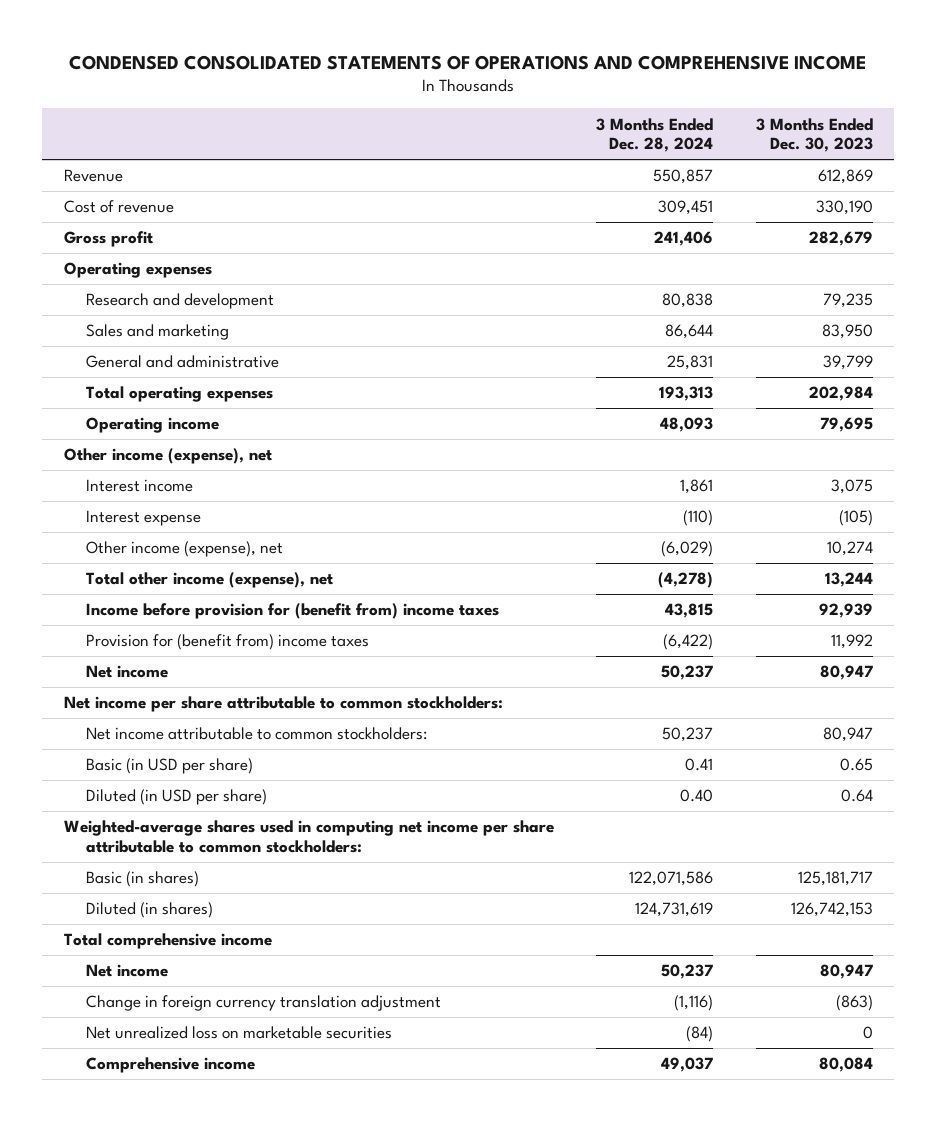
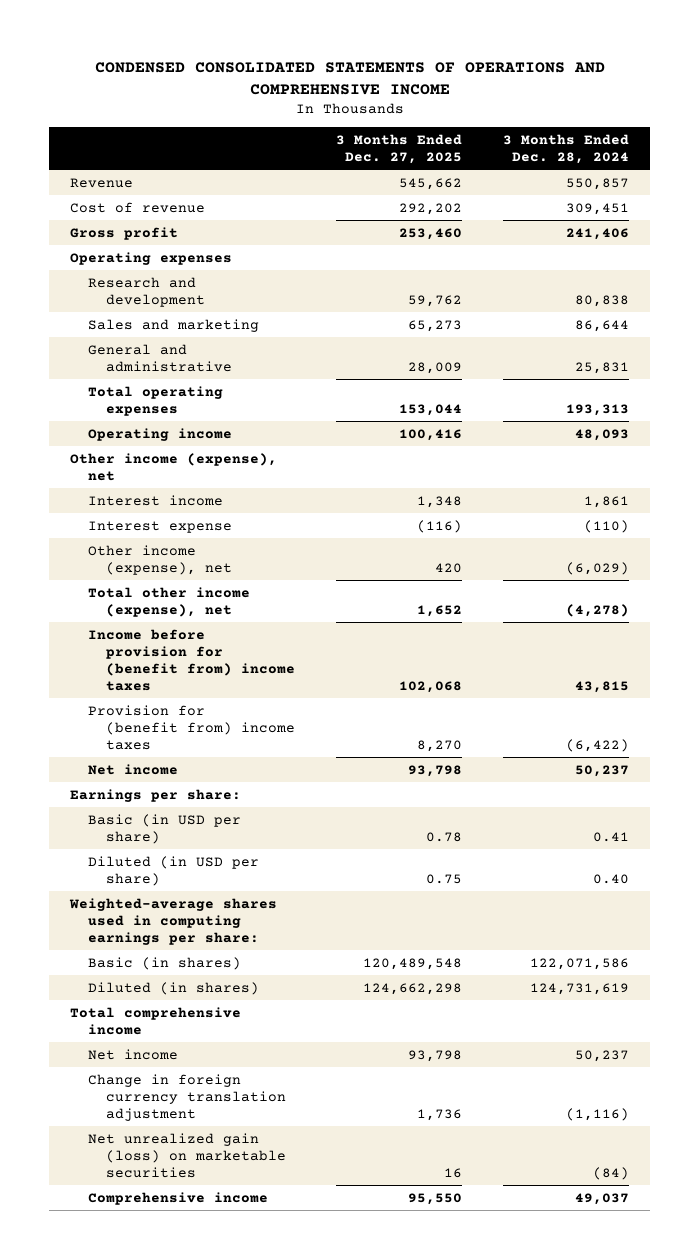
[755,117,873,153] 3 Months Ended Dec. 30, 2023 -> none
none -> [336,133,463,164] 3 Months Ended Dec. 27, 2025
[85,727,427,741] Net income attributable to common stockholders: -> none
[63,696,503,713] Net income per share attributable to common stockholders: -> [69,788,241,802] Earnings per share:
[63,820,554,853] Weighted-average shares used in computing net income per share attributable to common stockholders: -> [68,897,277,945] Weighted-average shares used in computing earnings per share:
[85,1026,392,1040] Net unrealized loss on marketable securities -> [88,1132,287,1178] Net unrealized gain (loss) on marketable securities

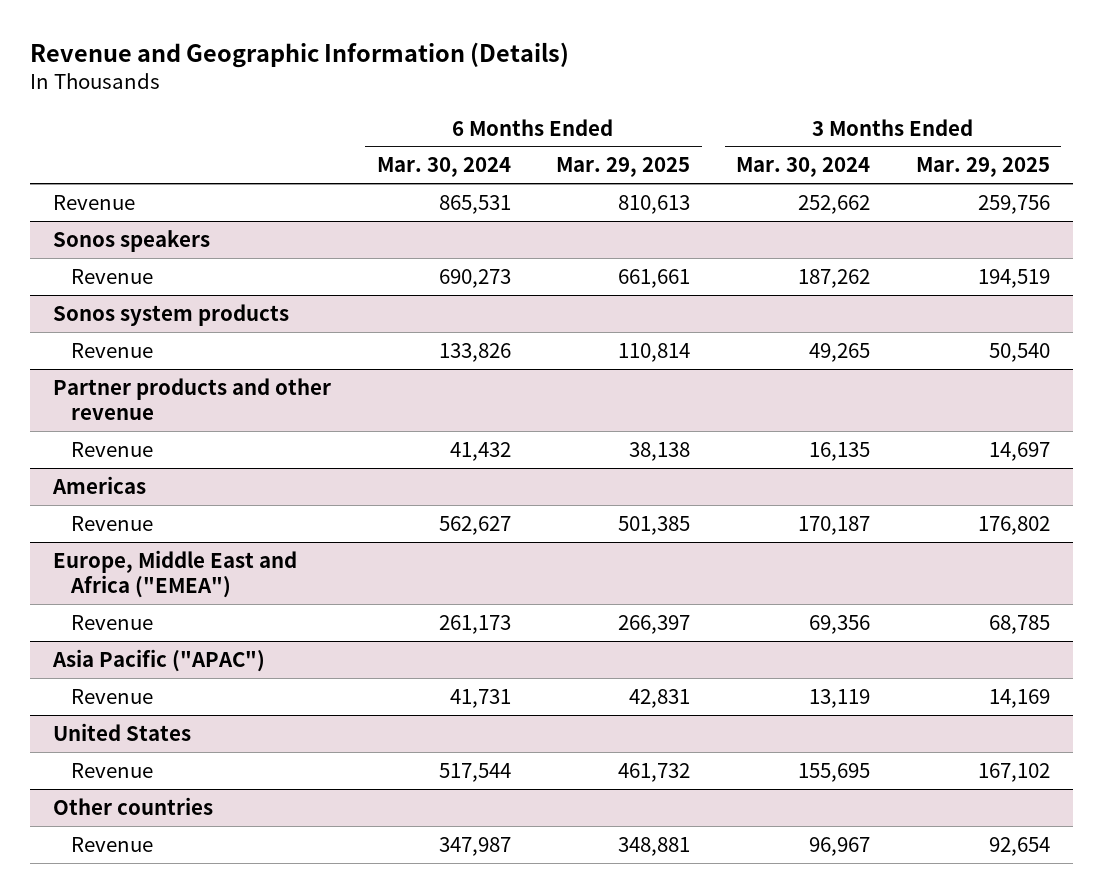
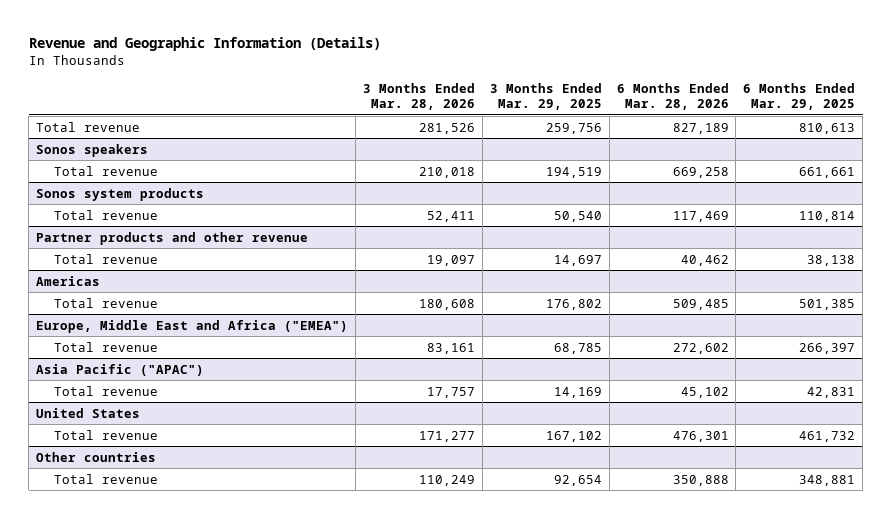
[376,157,511,178] Mar. 30, 2024 -> none
[736,157,871,178] Mar. 30, 2024 -> none
none -> [363,82,476,110] 3 Months Ended Mar. 28, 2026
none -> [616,82,729,110] 6 Months Ended Mar. 28, 2026
[52,194,135,210] Revenue -> [36,121,141,132] Total revenue
[70,268,153,284] Revenue -> [54,165,159,176] Total revenue
[70,342,153,358] Revenue -> [54,209,159,220] Total revenue
[70,441,153,457] Revenue -> [54,253,159,264] Total revenue
[70,515,153,531] Revenue -> [54,297,159,308] Total revenue
[70,614,153,630] Revenue -> [54,341,159,352] Total revenue
[70,688,153,704] Revenue -> [54,385,159,396] Total revenue
[70,762,153,778] Revenue -> [54,429,159,440] Total revenue
[70,836,153,852] Revenue -> [54,473,159,484] Total revenue

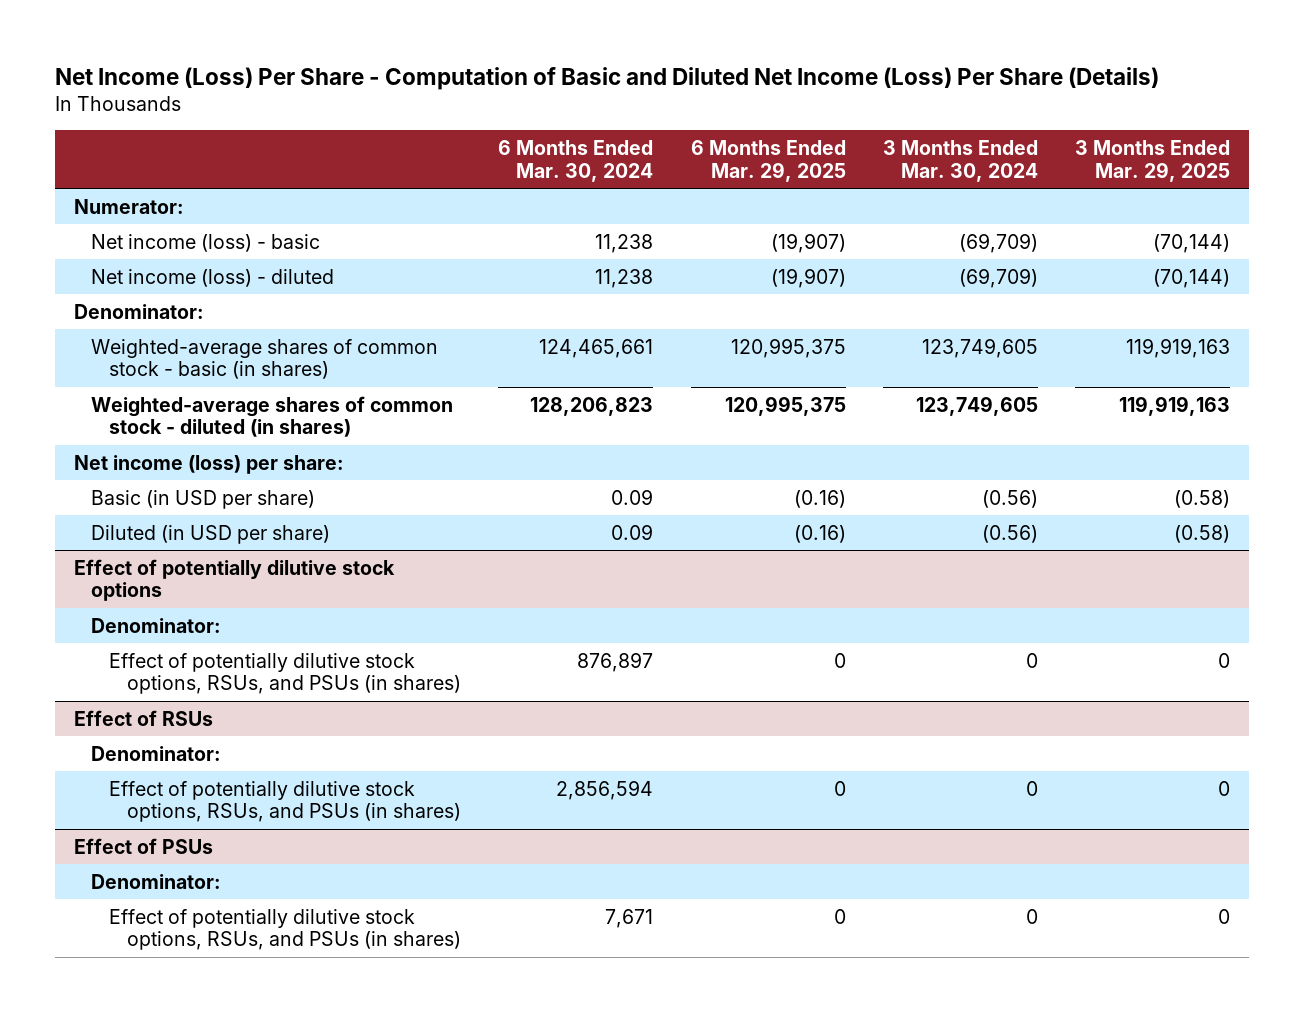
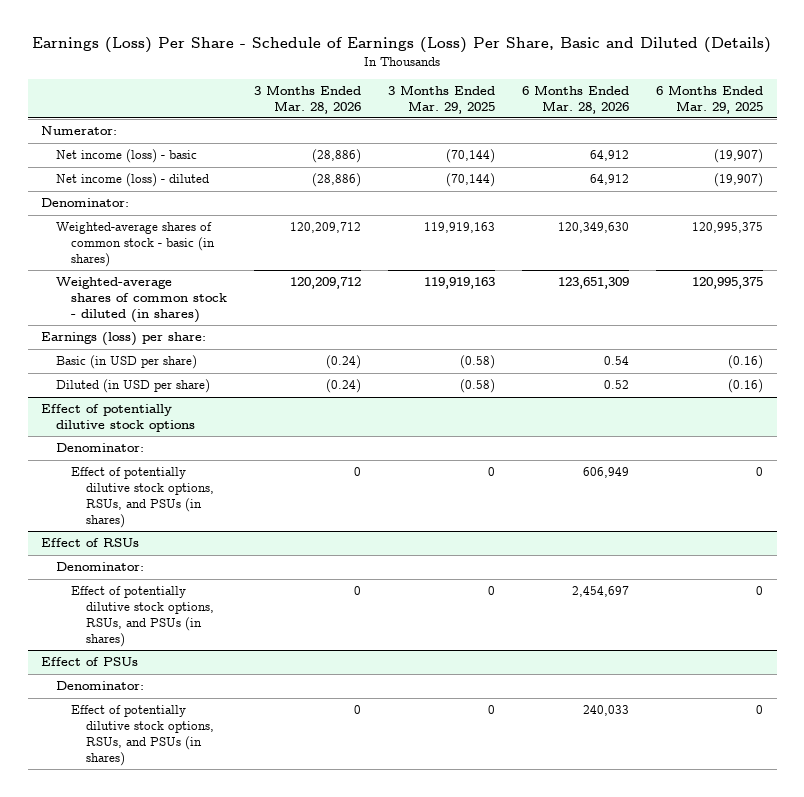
[54,67,1159,91] Net Income (Loss) Per Share - Computation of Basic and Diluted Net Income (Loss) Per Share (Details) -> [32,37,772,54] Earnings (Loss) Per Share - Schedule of Earnings (Loss) Per Share, Basic and Diluted (Details)
[498,140,654,182] 6 Months Ended Mar. 30, 2024 -> none
[883,140,1039,182] 3 Months Ended Mar. 30, 2024 -> none
none -> [253,84,361,114] 3 Months Ended Mar. 28, 2026
none -> [522,84,630,114] 6 Months Ended Mar. 28, 2026
[73,454,344,474] Net income (loss) per share: -> [41,332,207,347] Earnings (loss) per share:

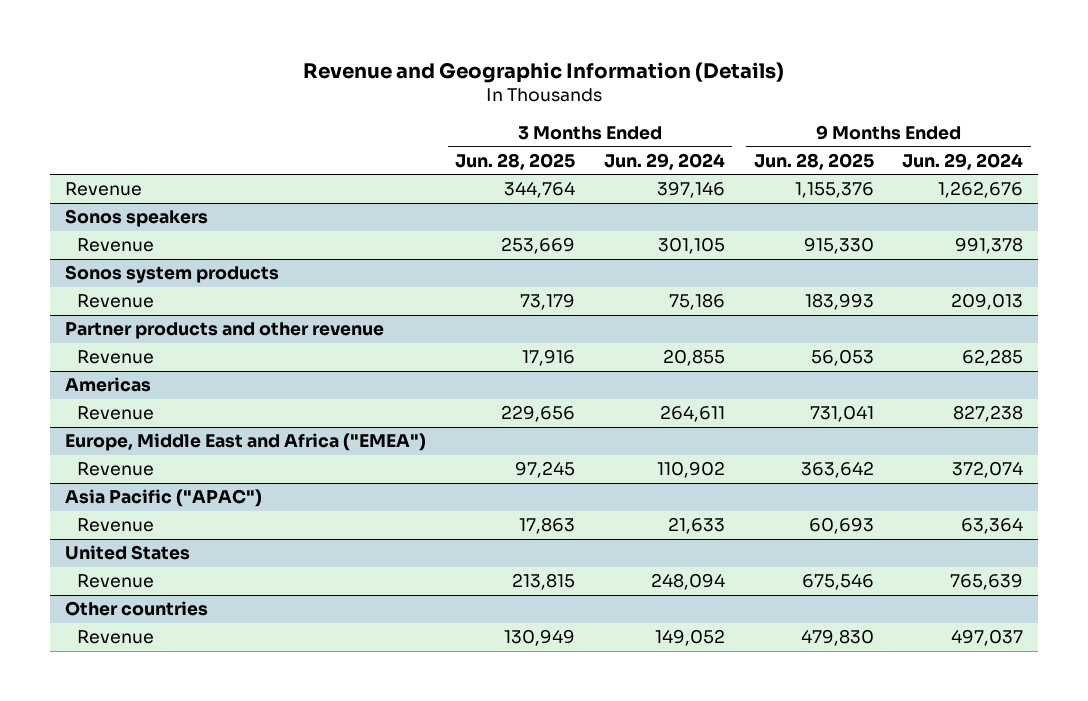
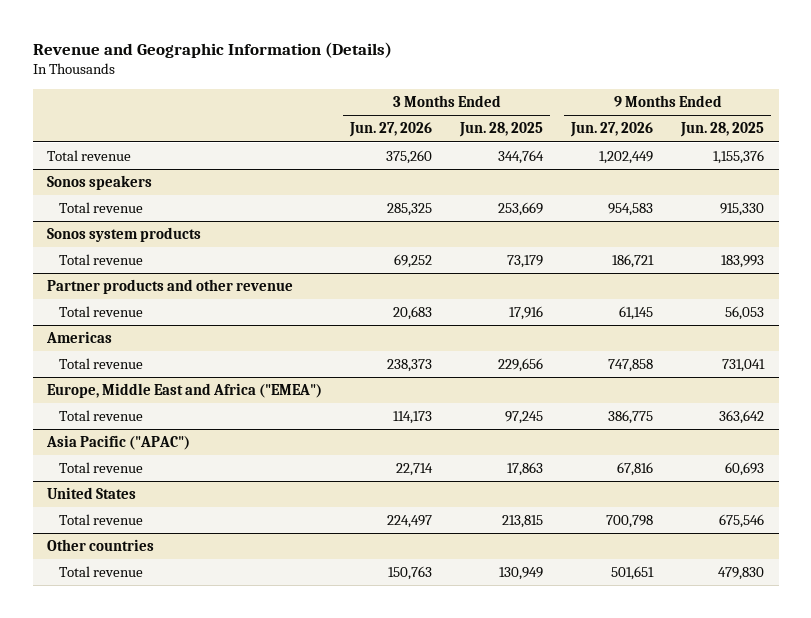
[603,152,725,170] Jun. 29, 2024 -> none
[902,152,1024,170] Jun. 29, 2024 -> none
none -> [349,122,433,138] Jun. 27, 2026
none -> [570,122,654,138] Jun. 27, 2026
[64,182,142,197] Revenue -> [46,150,131,162] Total revenue
[77,238,155,253] Revenue -> [59,202,144,214] Total revenue
[77,294,155,309] Revenue -> [59,254,144,266] Total revenue
[77,350,155,365] Revenue -> [59,306,144,318] Total revenue
[77,406,155,421] Revenue -> [59,358,144,370] Total revenue
[77,462,155,477] Revenue -> [59,410,144,422] Total revenue
[77,518,155,533] Revenue -> [59,462,144,474] Total revenue
[77,574,155,589] Revenue -> [59,514,144,526] Total revenue
[77,630,155,645] Revenue -> [59,566,144,578] Total revenue

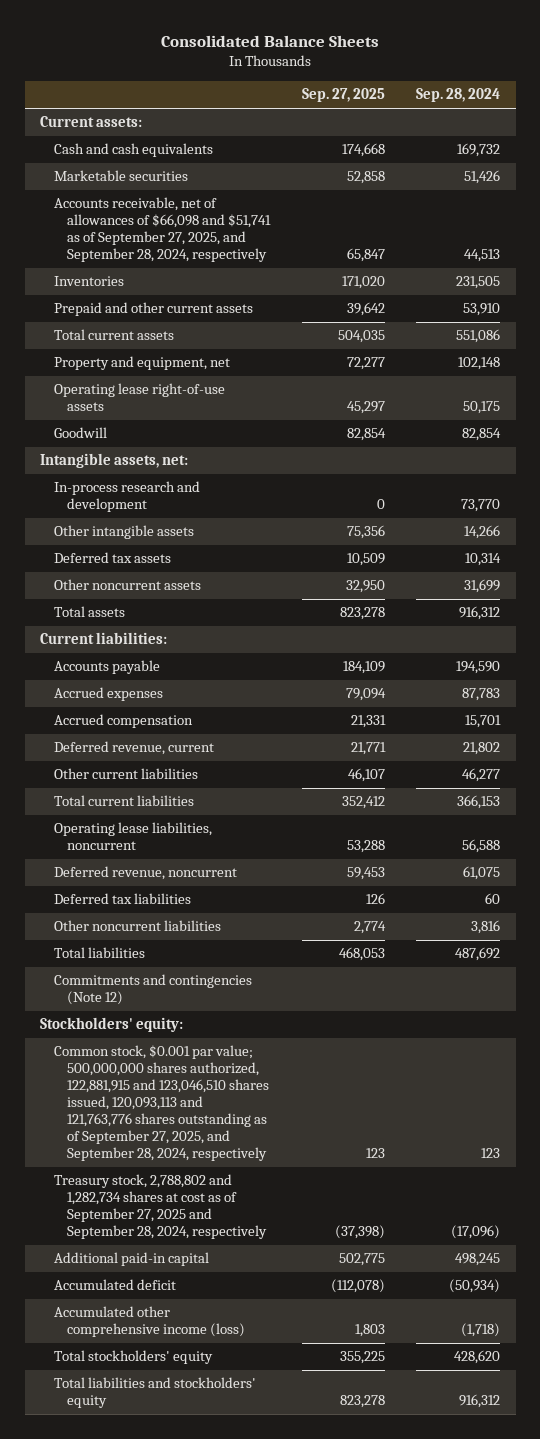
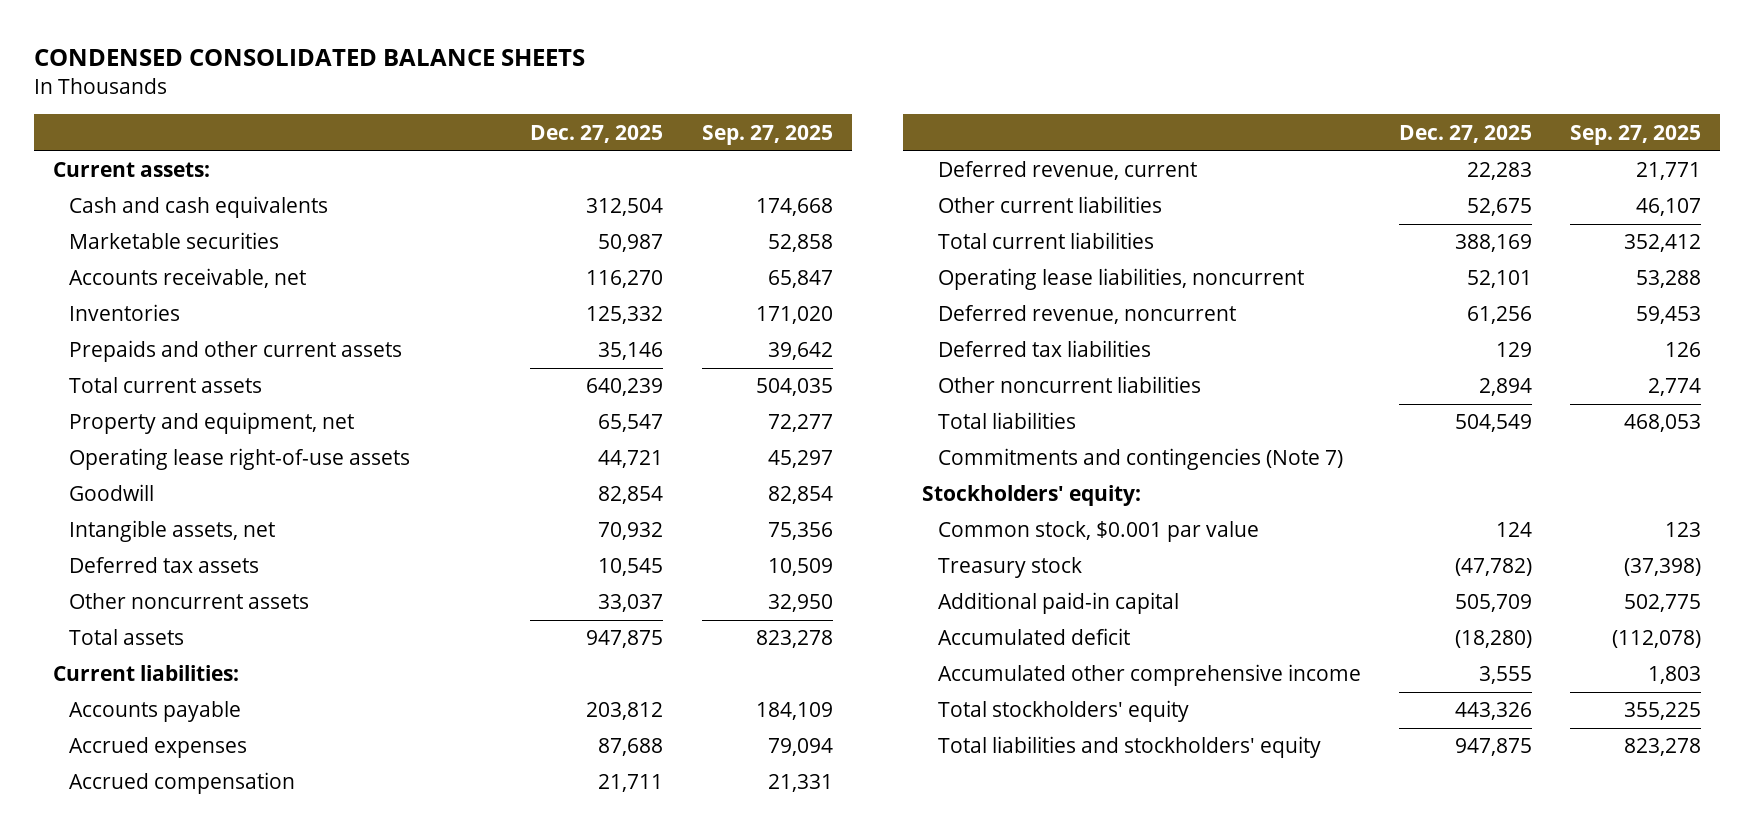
[161,35,380,48] Consolidated Balance Sheets -> [34,49,586,67] CONDENSED CONSOLIDATED BALANCE SHEETS
[416,88,501,103] Sep. 28, 2024 -> none
none -> [530,124,664,143] Dec. 27, 2025
[53,197,272,263] Accounts receivable, net of allowances of $66,098 and $51,741 as of September 27, 2025, and September 28, 2024, respectively -> [69,268,307,289] Accounts receivable, net
[53,302,253,317] Prepaid and other current assets -> [69,340,403,363] Prepaids and other current assets
[40,453,189,469] Intangible assets, net: -> none
[53,481,200,513] In-process research and development -> none
[53,525,194,540] Other intangible assets -> [69,520,276,543] Intangible assets, net
[53,974,252,1006] Commitments and contingencies (Note 12) -> [937,448,1343,471] Commitments and contingencies (Note 7)
[53,1045,270,1162] Common stock, $0.001 par value; 500,000,000 shares authorized, 122,881,915 and 123,046,510 shares issued, 120,093,113 and 121,763,776 shares outstanding as of September 27, 2025, and September 28, 2024, respectively -> [937,521,1259,543] Common stock, $0.001 par value
[53,1174,268,1240] Treasury stock, 2,788,802 and 1,282,734 shares at cost as of September 27, 2025 and September 28, 2024, respectively -> [937,557,1082,579] Treasury stock
[53,1306,246,1338] Accumulated other comprehensive income (loss) -> [937,664,1361,687] Accumulated other comprehensive income

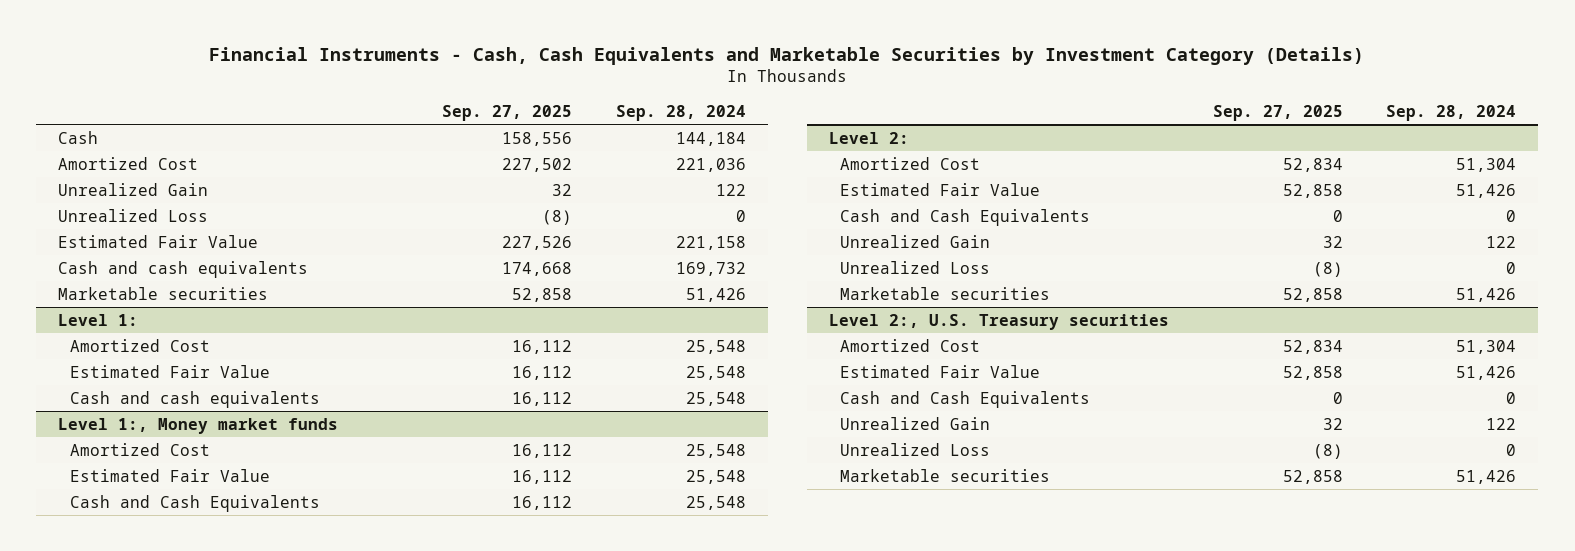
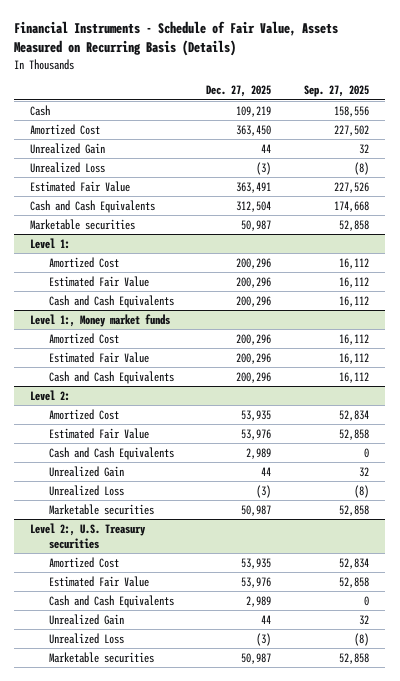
[209,46,1365,65] Financial Instruments - Cash, Cash Equivalents and Marketable Securities by Investment Category (Details) -> [14,21,339,57] Financial Instruments - Schedule of Fair Value, Assets Measured on Recurring Basis (Details)
[615,104,746,121] Sep. 28, 2024 -> none
none -> [206,85,272,98] Dec. 27, 2025
[58,260,309,278] Cash and cash equivalents -> [30,199,156,213] Cash and Cash Equivalents
[69,390,320,408] Cash and cash equivalents -> [48,294,174,308] Cash and Cash Equivalents

